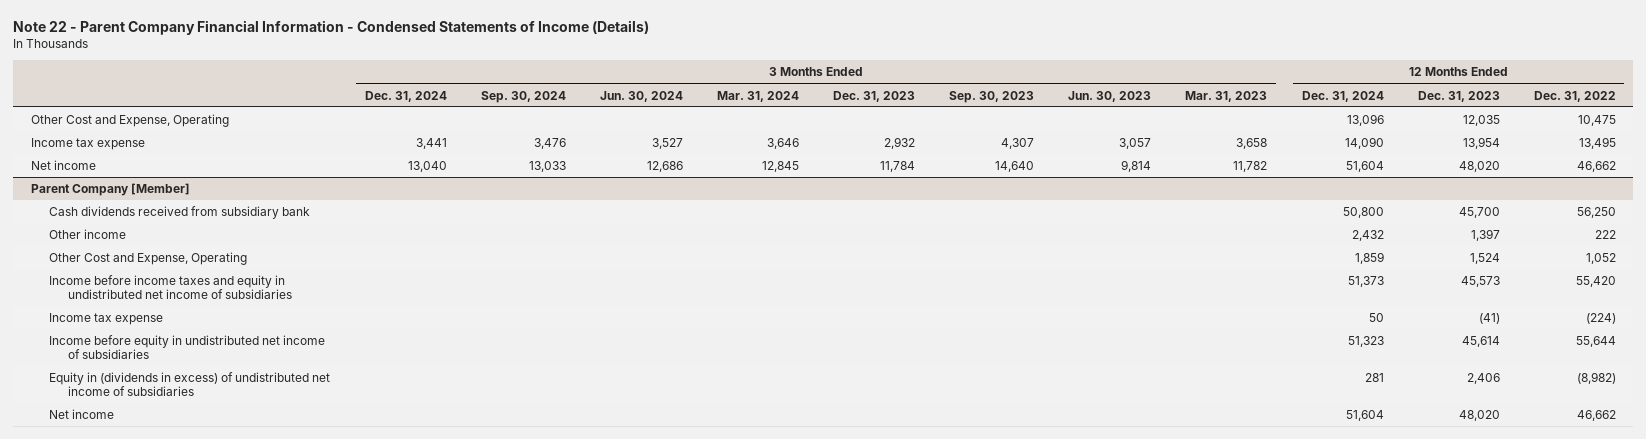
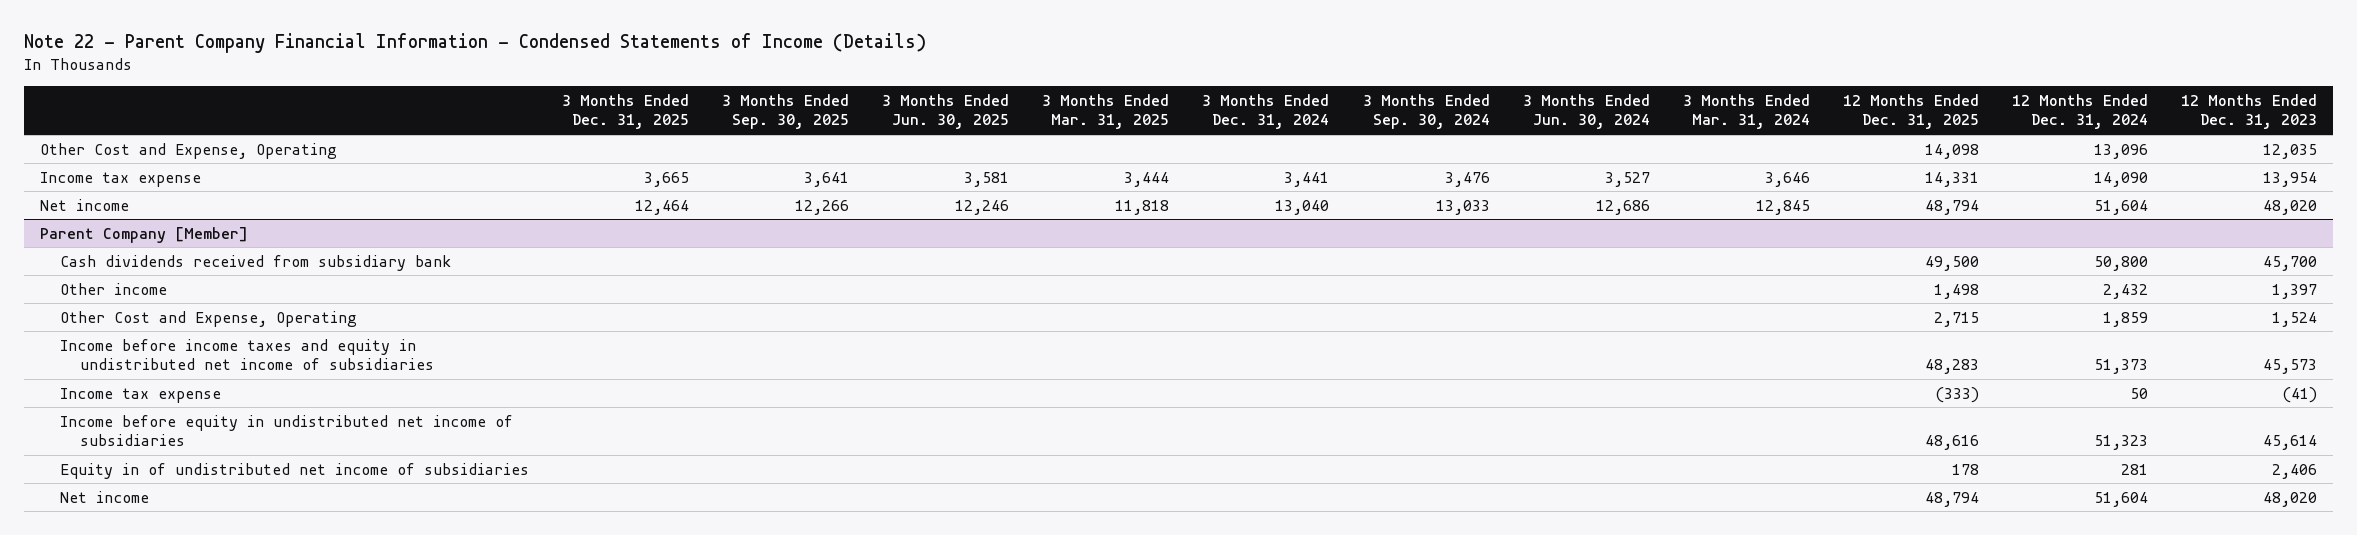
[833,90,916,102] Dec. 31, 2023 -> none
[949,90,1035,103] Sep. 30, 2023 -> none
[1068,90,1152,102] Jun. 30, 2023 -> none
[1185,90,1268,102] Mar. 31, 2023 -> none
[1533,90,1616,102] Dec. 31, 2022 -> none
none -> [562,93,690,130] 3 Months Ended Dec. 31, 2025
none -> [722,93,850,130] 3 Months Ended Sep. 30, 2025
none -> [882,93,1010,130] 3 Months Ended Jun. 30, 2025
none -> [1042,93,1170,130] 3 Months Ended Mar. 31, 2025
none -> [1842,93,1979,130] 12 Months Ended Dec. 31, 2025
[49,372,331,397] Equity in (dividends in excess) of undistributed net income of subsidiaries -> [60,462,530,479] Equity in of undistributed net income of subsidiaries

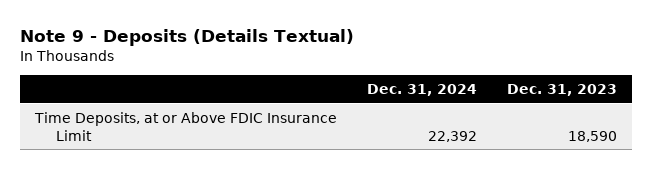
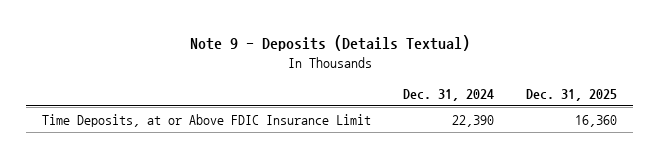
[506,83,617,96] Dec. 31, 2023 -> none
none -> [526,88,618,101] Dec. 31, 2025
[427,130,477,142] 22,392 -> [452,114,495,127] 22,390

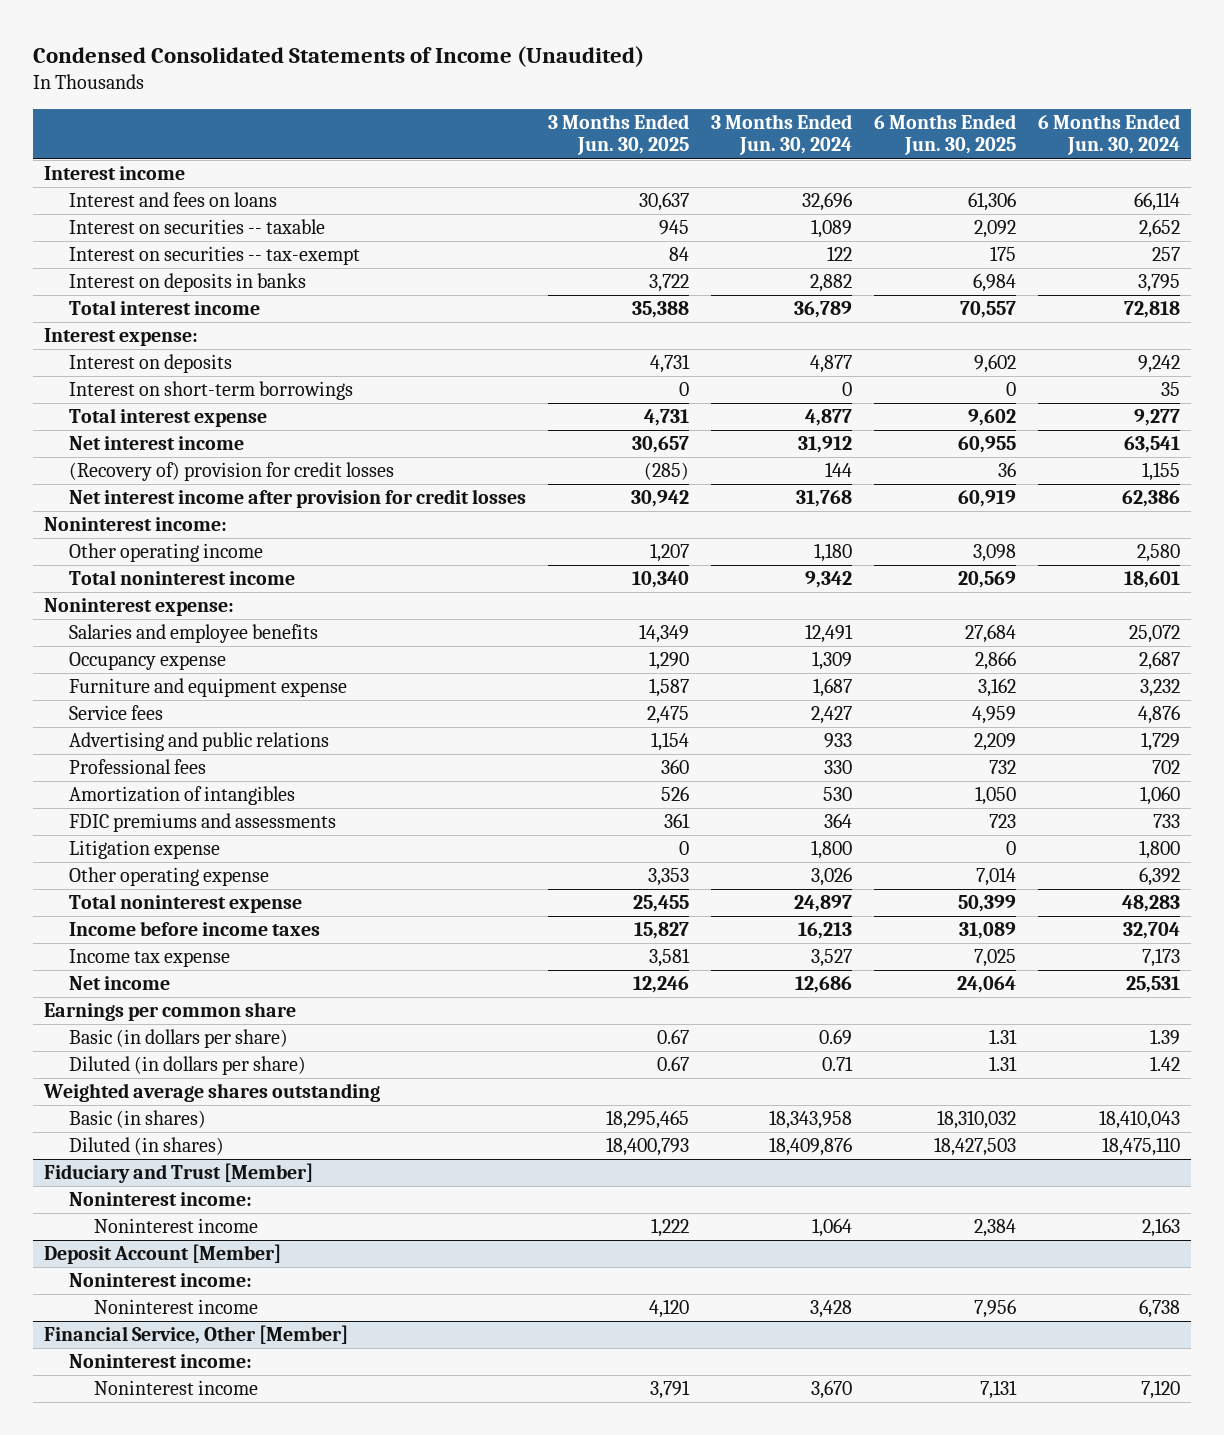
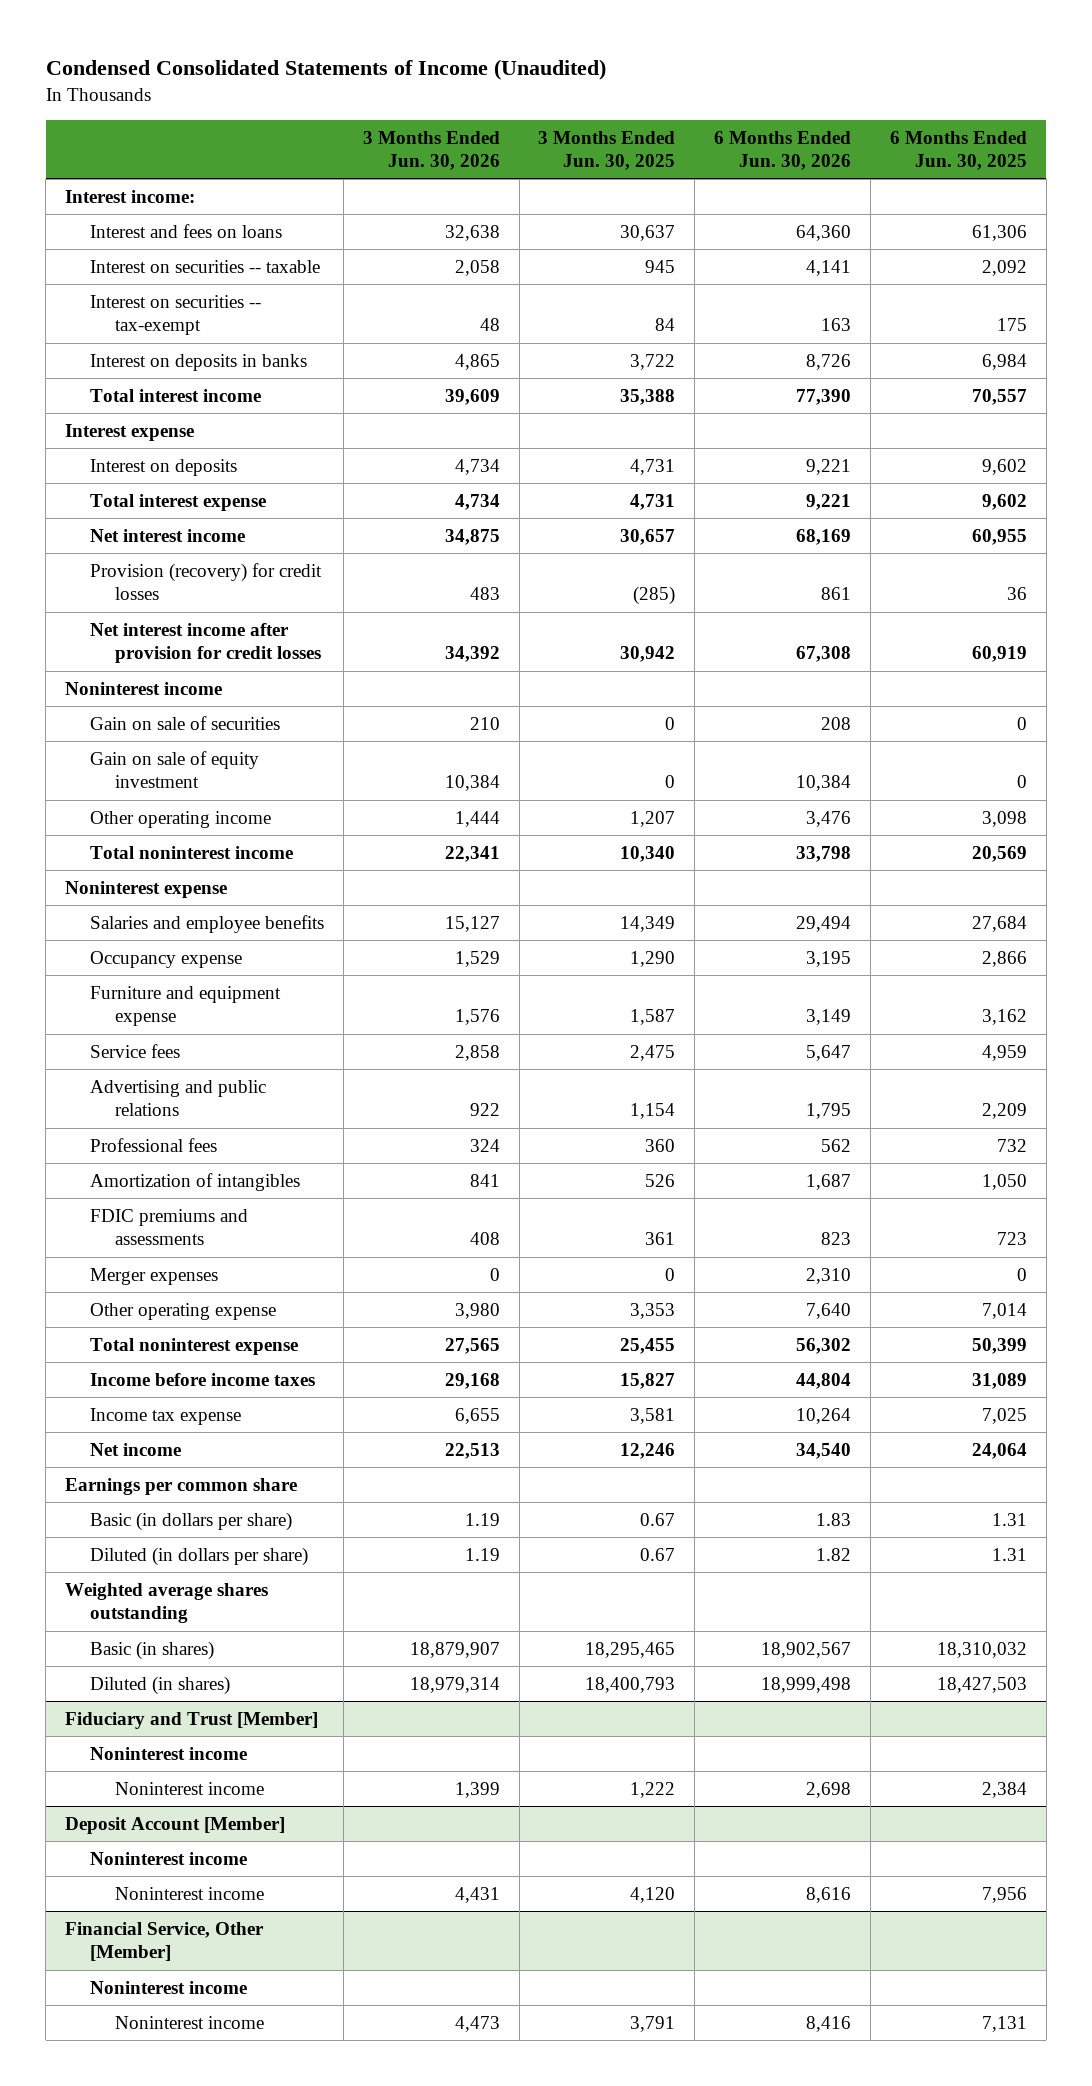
[711,114,853,156] 3 Months Ended Jun. 30, 2024 -> none
[1038,114,1181,156] 6 Months Ended Jun. 30, 2024 -> none
none -> [362,130,500,171] 3 Months Ended Jun. 30, 2026
none -> [714,130,852,171] 6 Months Ended Jun. 30, 2026
[44,166,186,181] Interest income -> [65,189,196,203] Interest income:
[44,328,199,347] Interest expense: -> [65,423,195,441] Interest expense
[68,381,353,401] Interest on short-term borrowings -> none
[68,462,394,482] (Recovery of) provision for credit losses -> [90,562,323,601] Provision (recovery) for credit losses
[44,517,228,532] Noninterest income: -> [65,681,223,695] Noninterest income
none -> [90,715,281,730] Gain on sale of securities
none -> [90,750,260,789] Gain on sale of equity investment
[44,598,235,617] Noninterest expense: -> [65,880,228,898] Noninterest expense
[68,840,220,860] Litigation expense -> none
none -> [90,1267,219,1285] Merger expenses
[68,1192,252,1207] Noninterest income: -> [90,1746,248,1760] Noninterest income
[68,1273,252,1288] Noninterest income: -> [90,1851,248,1865] Noninterest income
[68,1354,252,1369] Noninterest income: -> [90,1980,248,1994] Noninterest income

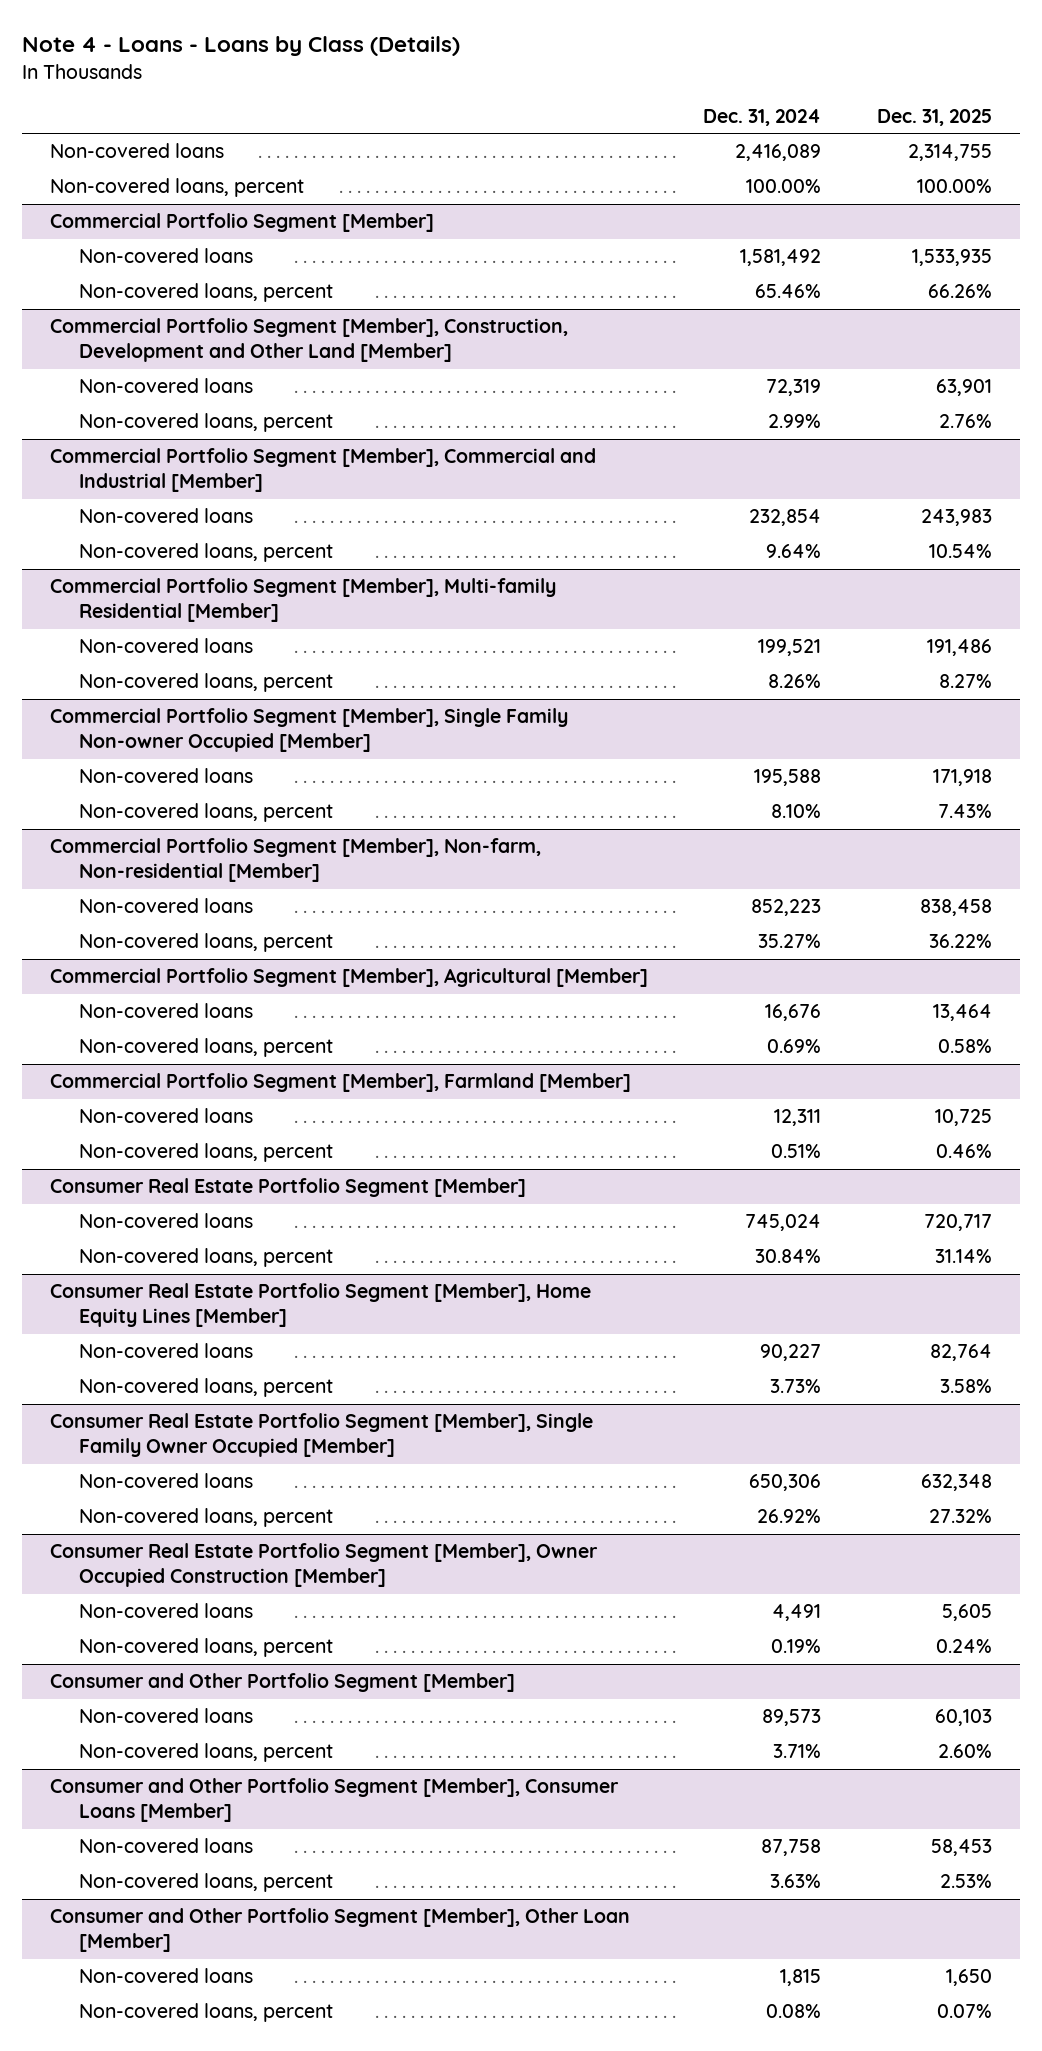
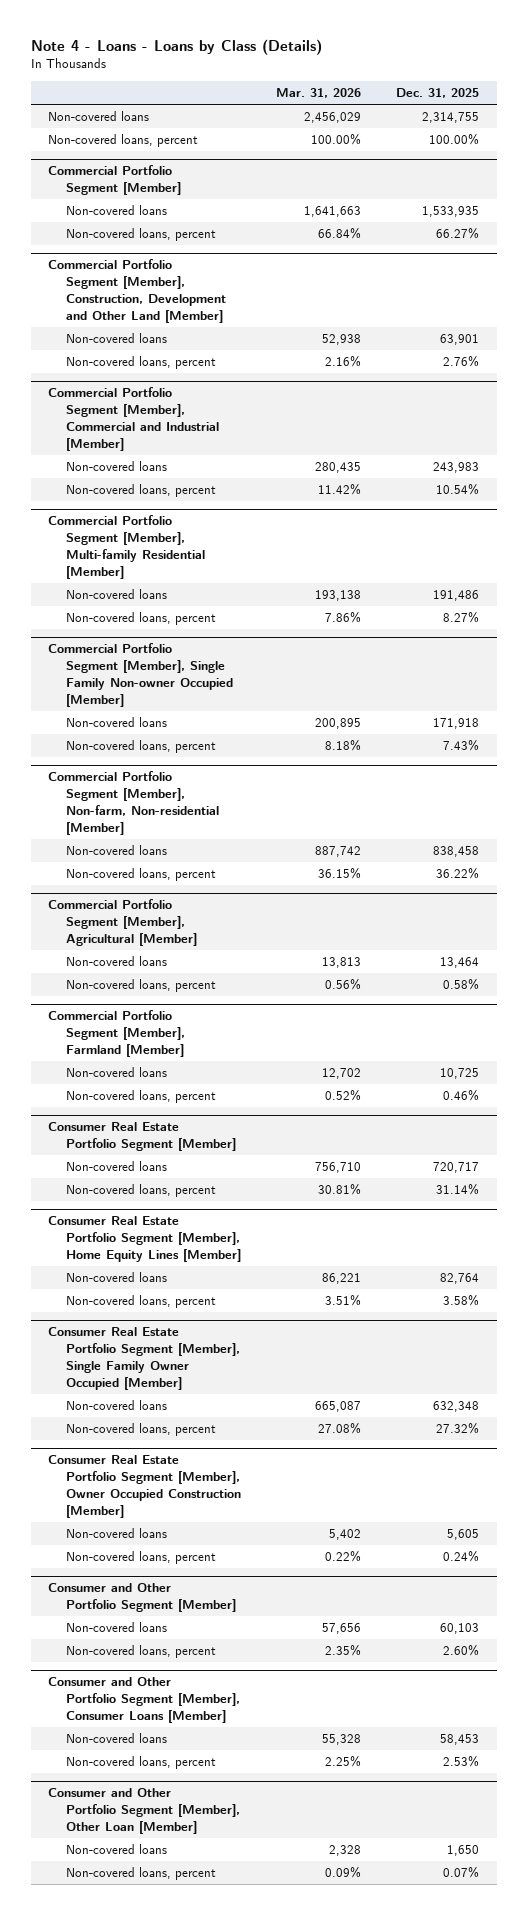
[703,108,822,126] Dec. 31, 2024 -> none
none -> [276,88,362,99] Mar. 31, 2026
[928,284,993,299] 66.26% -> [436,227,480,240] 66.27%

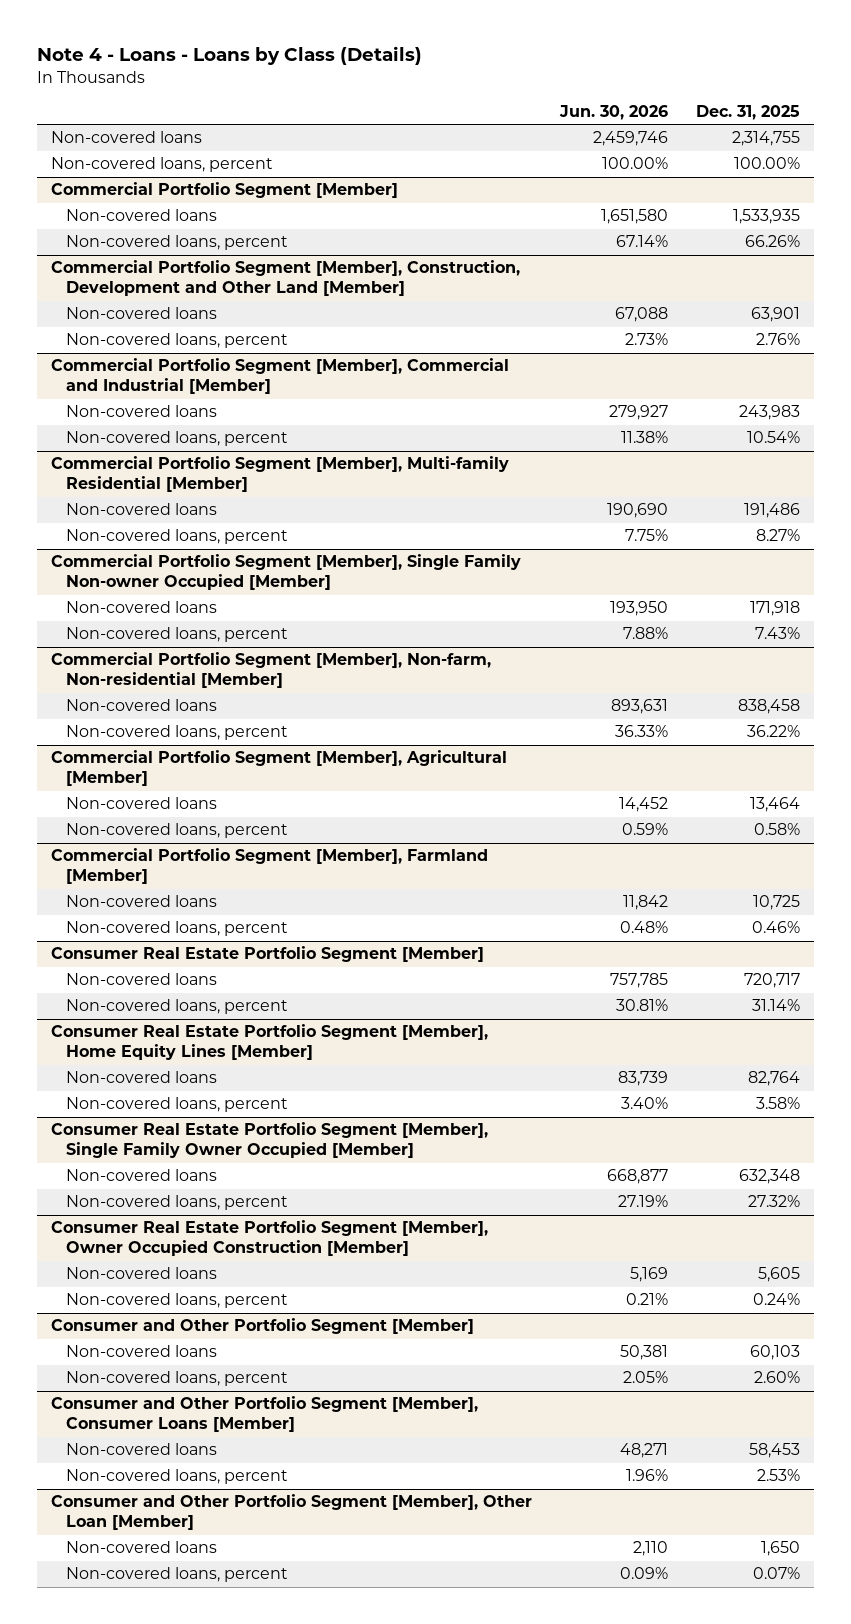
[276,88,362,99] Mar. 31, 2026 -> none
none -> [559,105,669,121] Jun. 30, 2026
[436,227,480,240] 66.27% -> [745,235,801,248] 66.26%

